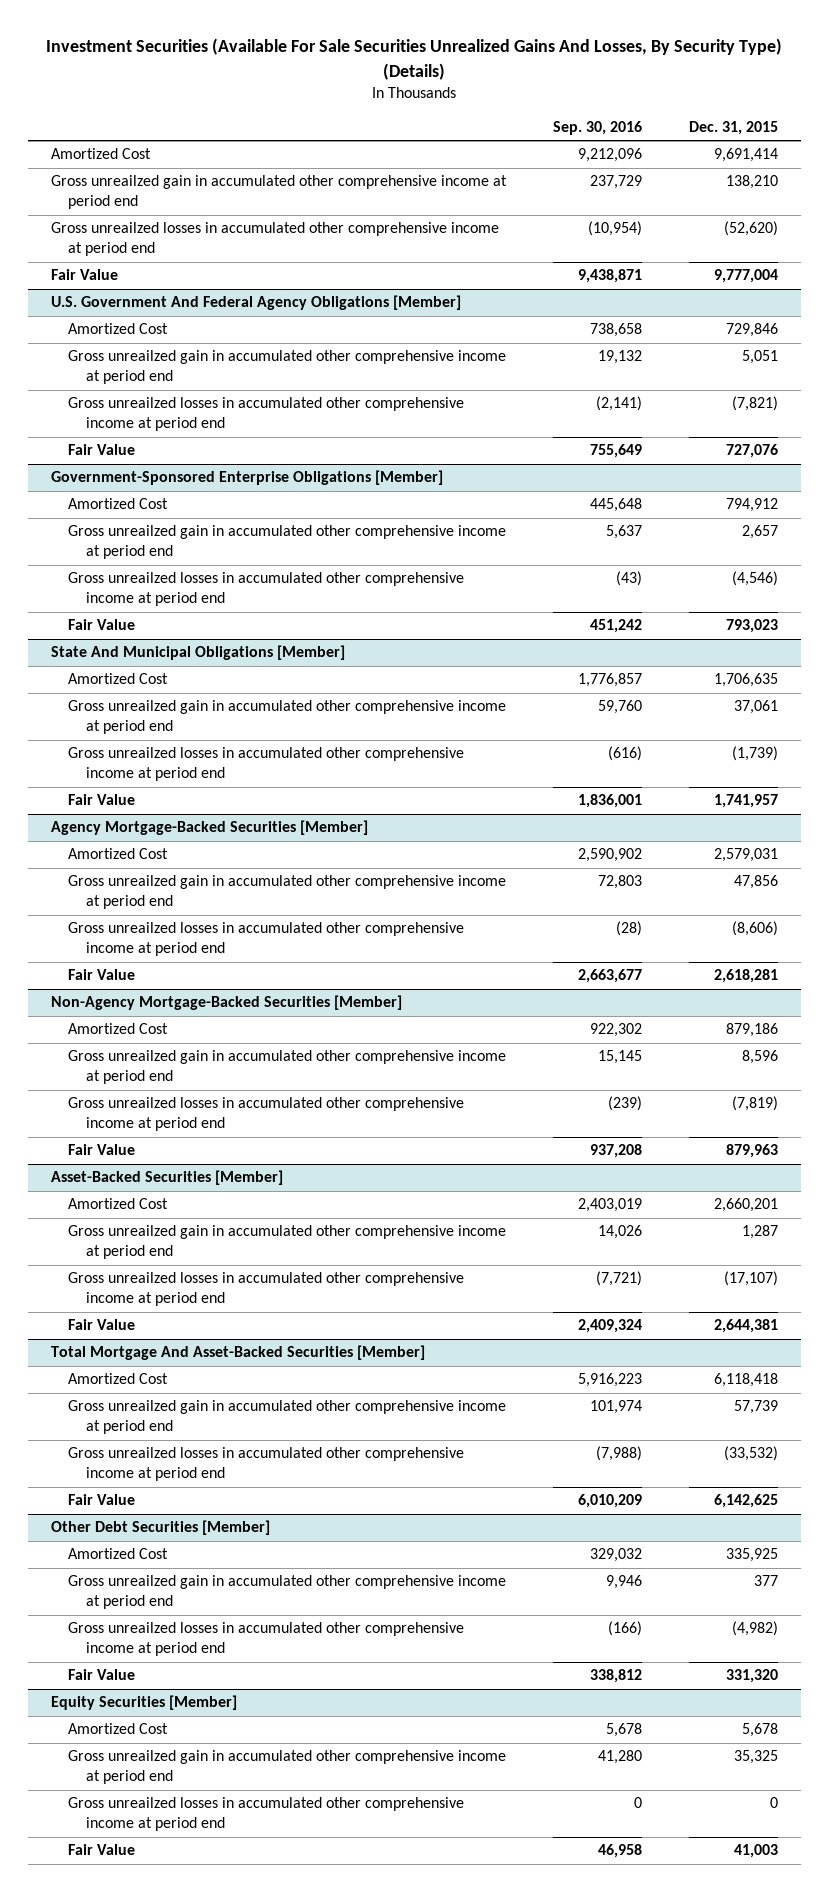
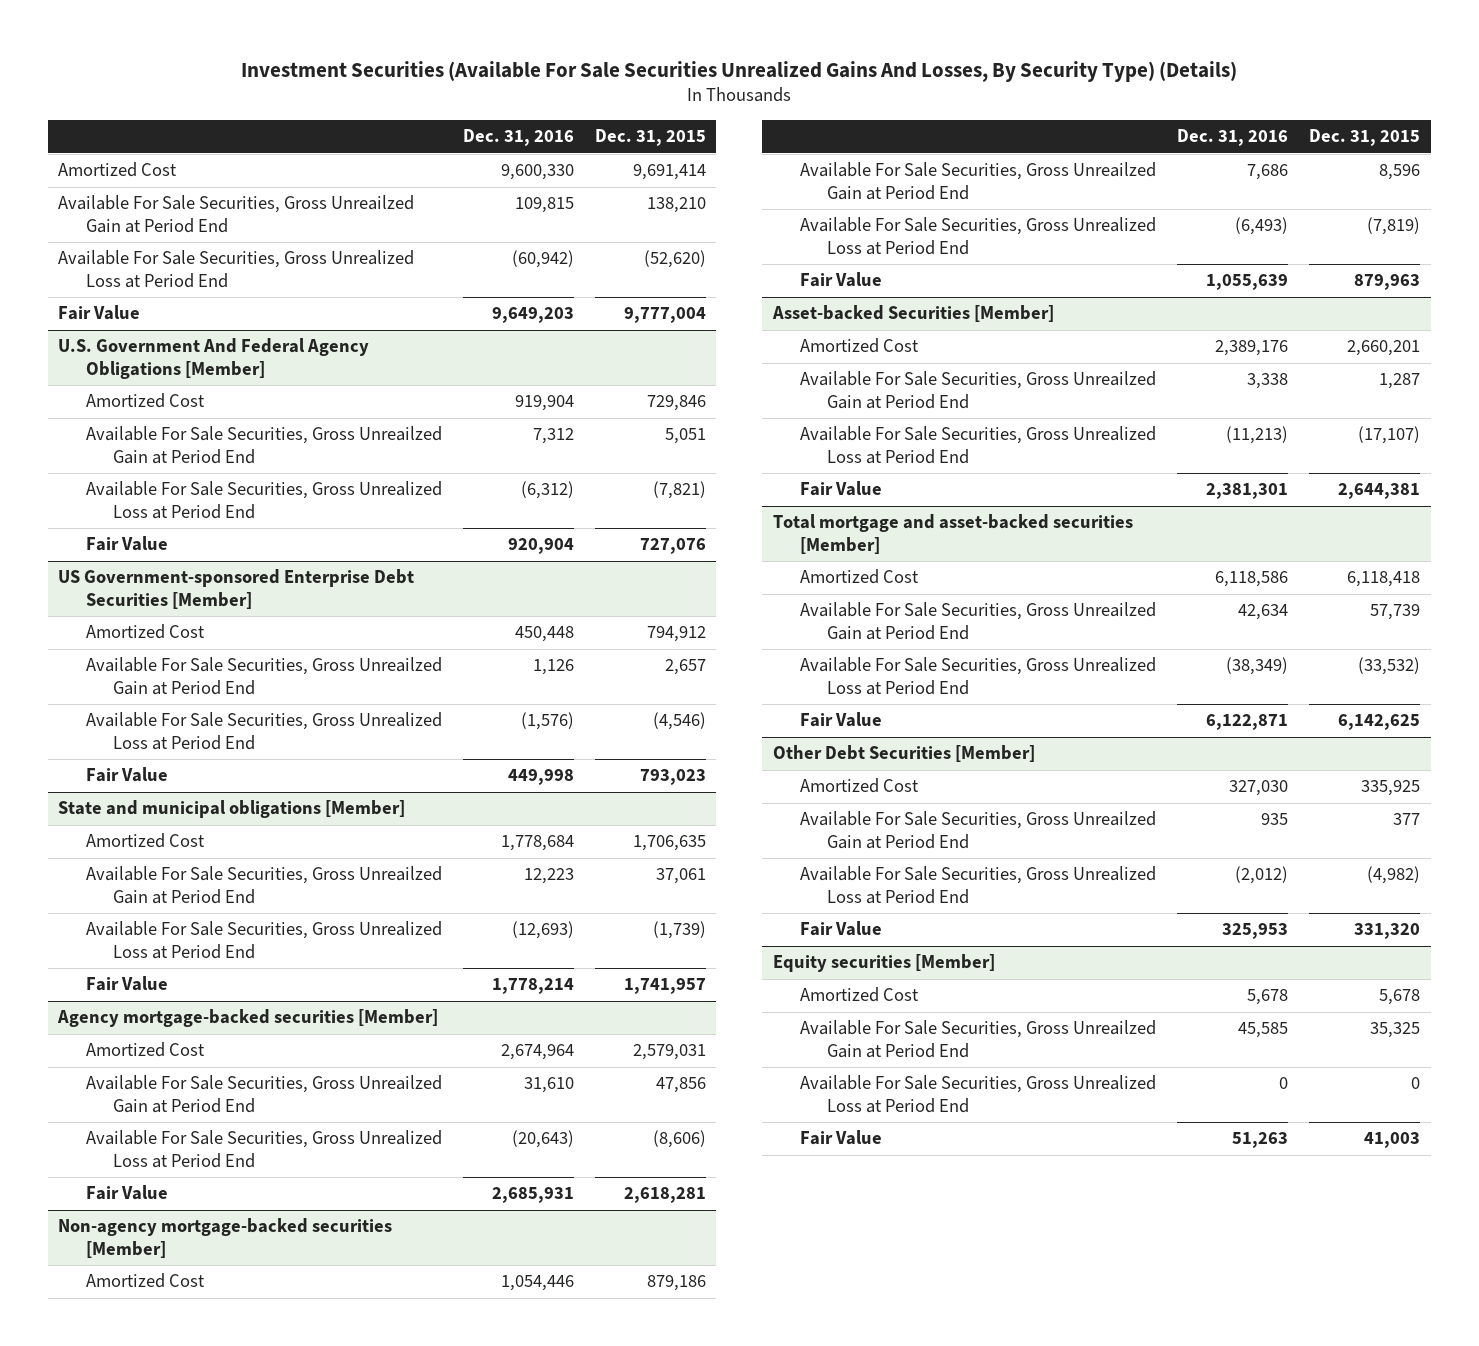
[553,120,643,135] Sep. 30, 2016 -> none
none -> [462,129,574,147] Dec. 31, 2016
[51,175,508,210] Gross unreailzed gain in accumulated other comprehensive income at period end -> [58,195,415,233] Available For Sale Securities, Gross Unreailzed Gain at Period End
[51,222,500,257] Gross unreailzed losses in accumulated other comprehensive income at period end -> [58,250,415,288] Available For Sale Securities, Gross Unrealized Loss at Period End
[68,350,507,385] Gross unreailzed gain in accumulated other comprehensive income at period end -> [85,426,442,464] Available For Sale Securities, Gross Unreailzed Gain at Period End
[68,397,465,432] Gross unreailzed losses in accumulated other comprehensive income at period end -> [85,481,442,519] Available For Sale Securities, Gross Unrealized Loss at Period End
[51,470,444,486] Government-Sponsored Enterprise Obligations [Member] -> [58,569,415,609] US Government-sponsored Enterprise Debt Securities [Member]
[68,525,507,560] Gross unreailzed gain in accumulated other comprehensive income at period end -> [85,657,442,695] Available For Sale Securities, Gross Unreailzed Gain at Period End
[68,572,465,607] Gross unreailzed losses in accumulated other comprehensive income at period end -> [85,712,442,750] Available For Sale Securities, Gross Unrealized Loss at Period End
[51,645,346,661] State And Municipal Obligations [Member] -> [58,800,406,819] State and municipal obligations [Member]
[68,700,507,735] Gross unreailzed gain in accumulated other comprehensive income at period end -> [85,866,442,904] Available For Sale Securities, Gross Unreailzed Gain at Period End
[68,747,465,782] Gross unreailzed losses in accumulated other comprehensive income at period end -> [85,921,442,959] Available For Sale Securities, Gross Unrealized Loss at Period End
[51,820,369,836] Agency Mortgage-Backed Securities [Member] -> [57,1009,439,1028] Agency mortgage-backed securities [Member]
[68,875,507,910] Gross unreailzed gain in accumulated other comprehensive income at period end -> [85,1075,442,1113] Available For Sale Securities, Gross Unreailzed Gain at Period End
[68,922,465,957] Gross unreailzed losses in accumulated other comprehensive income at period end -> [85,1130,442,1168] Available For Sale Securities, Gross Unrealized Loss at Period End
[51,995,403,1011] Non-Agency Mortgage-Backed Securities [Member] -> [58,1218,393,1258] Non-agency mortgage-backed securities [Member]
[68,1050,507,1085] Gross unreailzed gain in accumulated other comprehensive income at period end -> [800,162,1157,200] Available For Sale Securities, Gross Unreailzed Gain at Period End
[68,1097,465,1132] Gross unreailzed losses in accumulated other comprehensive income at period end -> [800,217,1157,255] Available For Sale Securities, Gross Unrealized Loss at Period End
[51,1170,284,1186] Asset-Backed Securities [Member] -> [772,305,1055,323] Asset-backed Securities [Member]
[68,1225,507,1260] Gross unreailzed gain in accumulated other comprehensive income at period end -> [800,371,1157,409] Available For Sale Securities, Gross Unreailzed Gain at Period End
[68,1272,465,1307] Gross unreailzed losses in accumulated other comprehensive income at period end -> [800,426,1157,464] Available For Sale Securities, Gross Unrealized Loss at Period End
[51,1345,426,1361] Total Mortgage And Asset-Backed Securities [Member] -> [773,514,1134,554] Total mortgage and asset-backed securities [Member]
[68,1400,507,1435] Gross unreailzed gain in accumulated other comprehensive income at period end -> [800,602,1157,640] Available For Sale Securities, Gross Unreailzed Gain at Period End
[68,1447,465,1482] Gross unreailzed losses in accumulated other comprehensive income at period end -> [800,657,1157,695] Available For Sale Securities, Gross Unrealized Loss at Period End
[68,1575,507,1610] Gross unreailzed gain in accumulated other comprehensive income at period end -> [800,811,1157,849] Available For Sale Securities, Gross Unreailzed Gain at Period End
[68,1622,465,1657] Gross unreailzed losses in accumulated other comprehensive income at period end -> [800,866,1157,904] Available For Sale Securities, Gross Unrealized Loss at Period End
[51,1695,238,1711] Equity Securities [Member] -> [773,954,996,973] Equity securities [Member]
[68,1750,507,1785] Gross unreailzed gain in accumulated other comprehensive income at period end -> [800,1020,1157,1058] Available For Sale Securities, Gross Unreailzed Gain at Period End
[68,1797,465,1832] Gross unreailzed losses in accumulated other comprehensive income at period end -> [800,1075,1157,1113] Available For Sale Securities, Gross Unrealized Loss at Period End

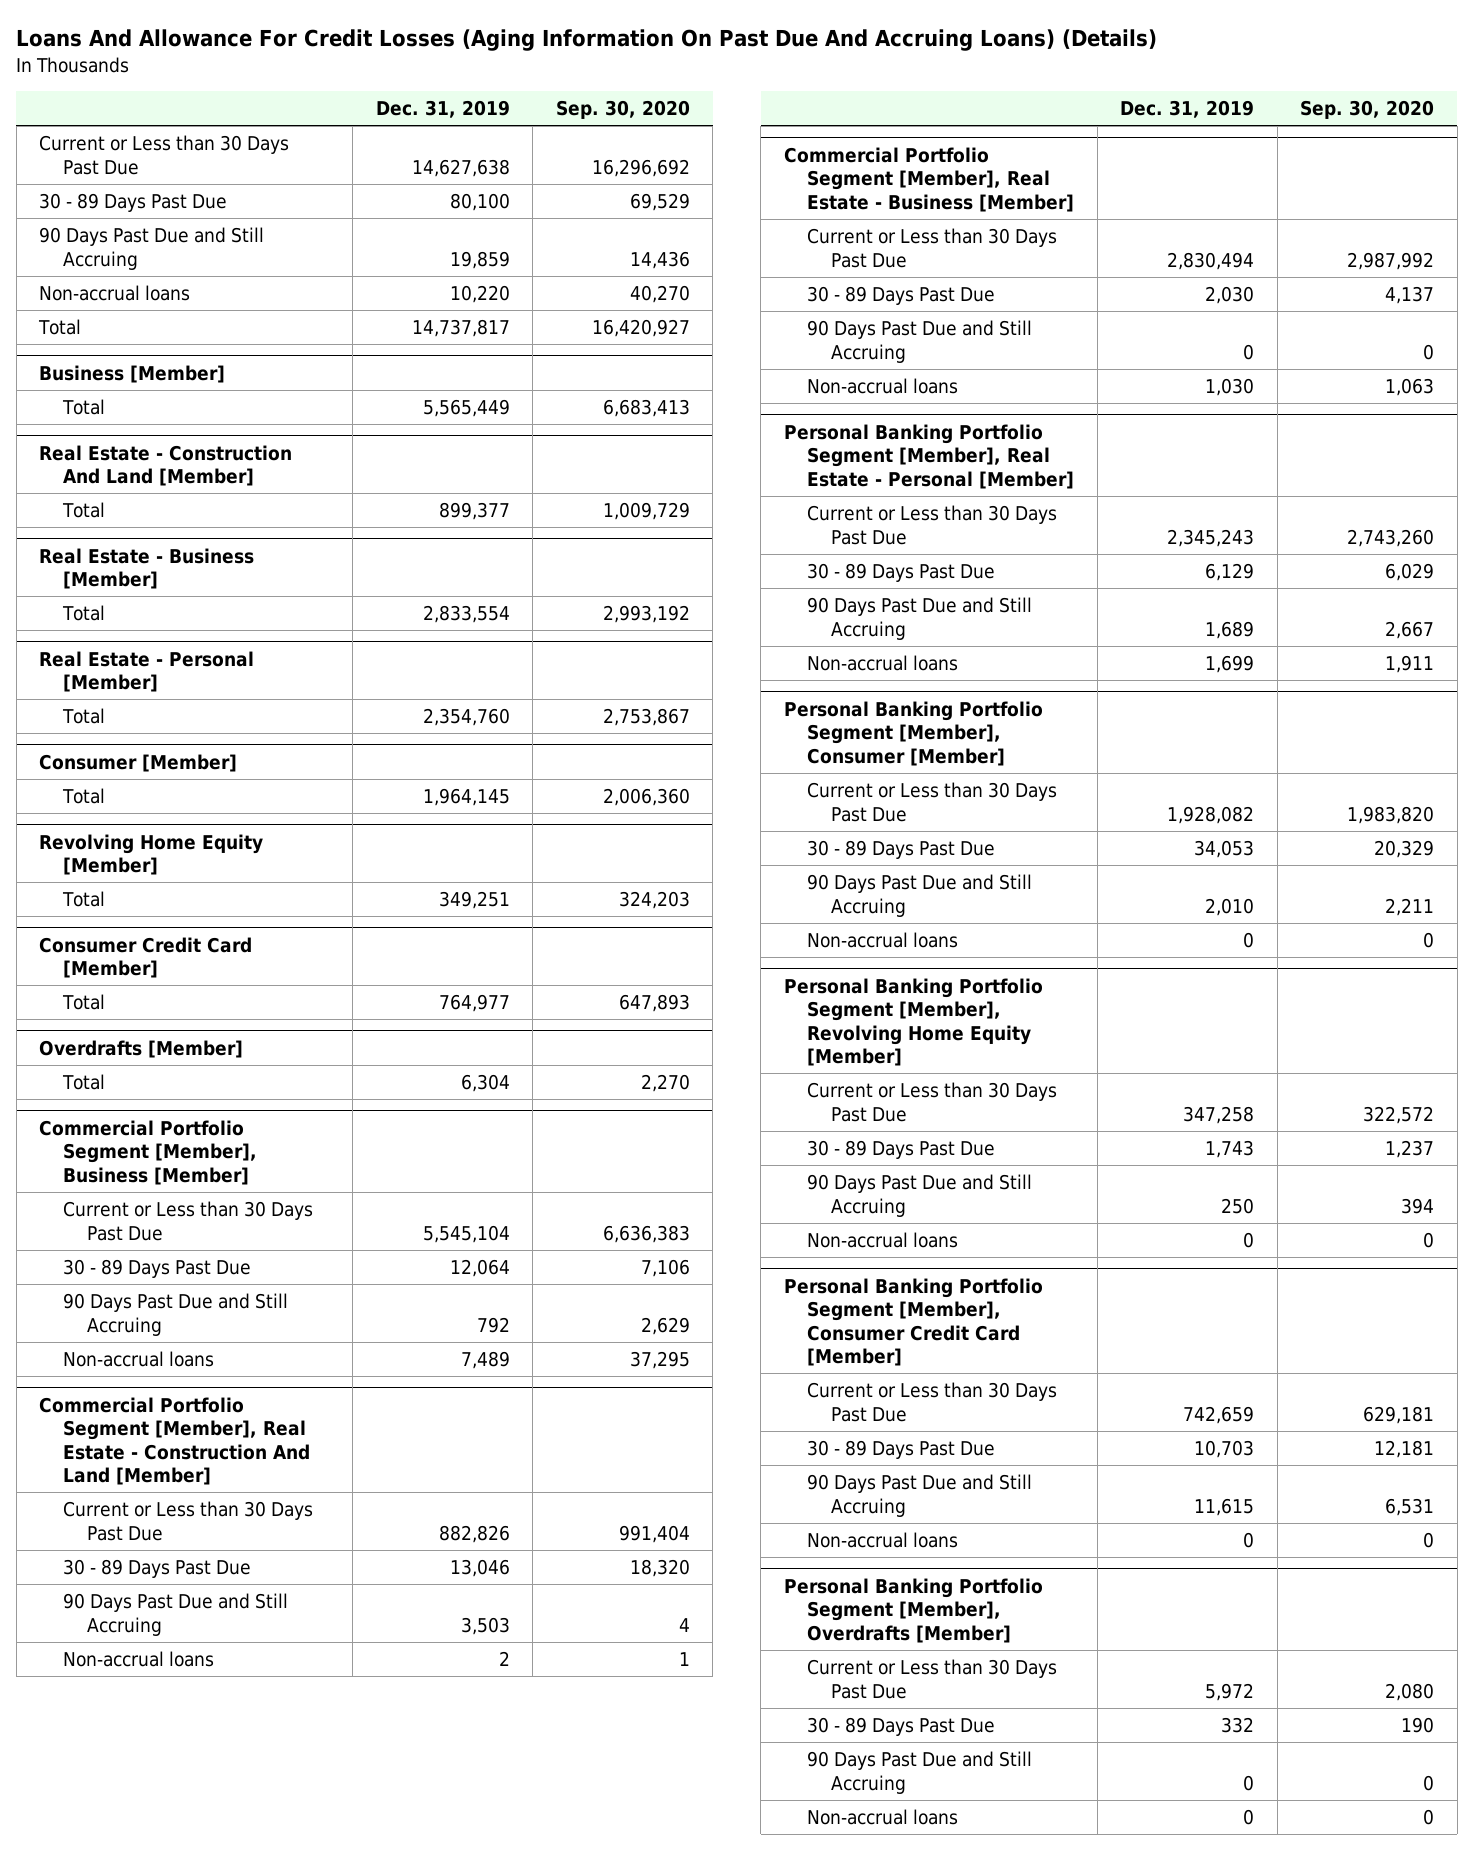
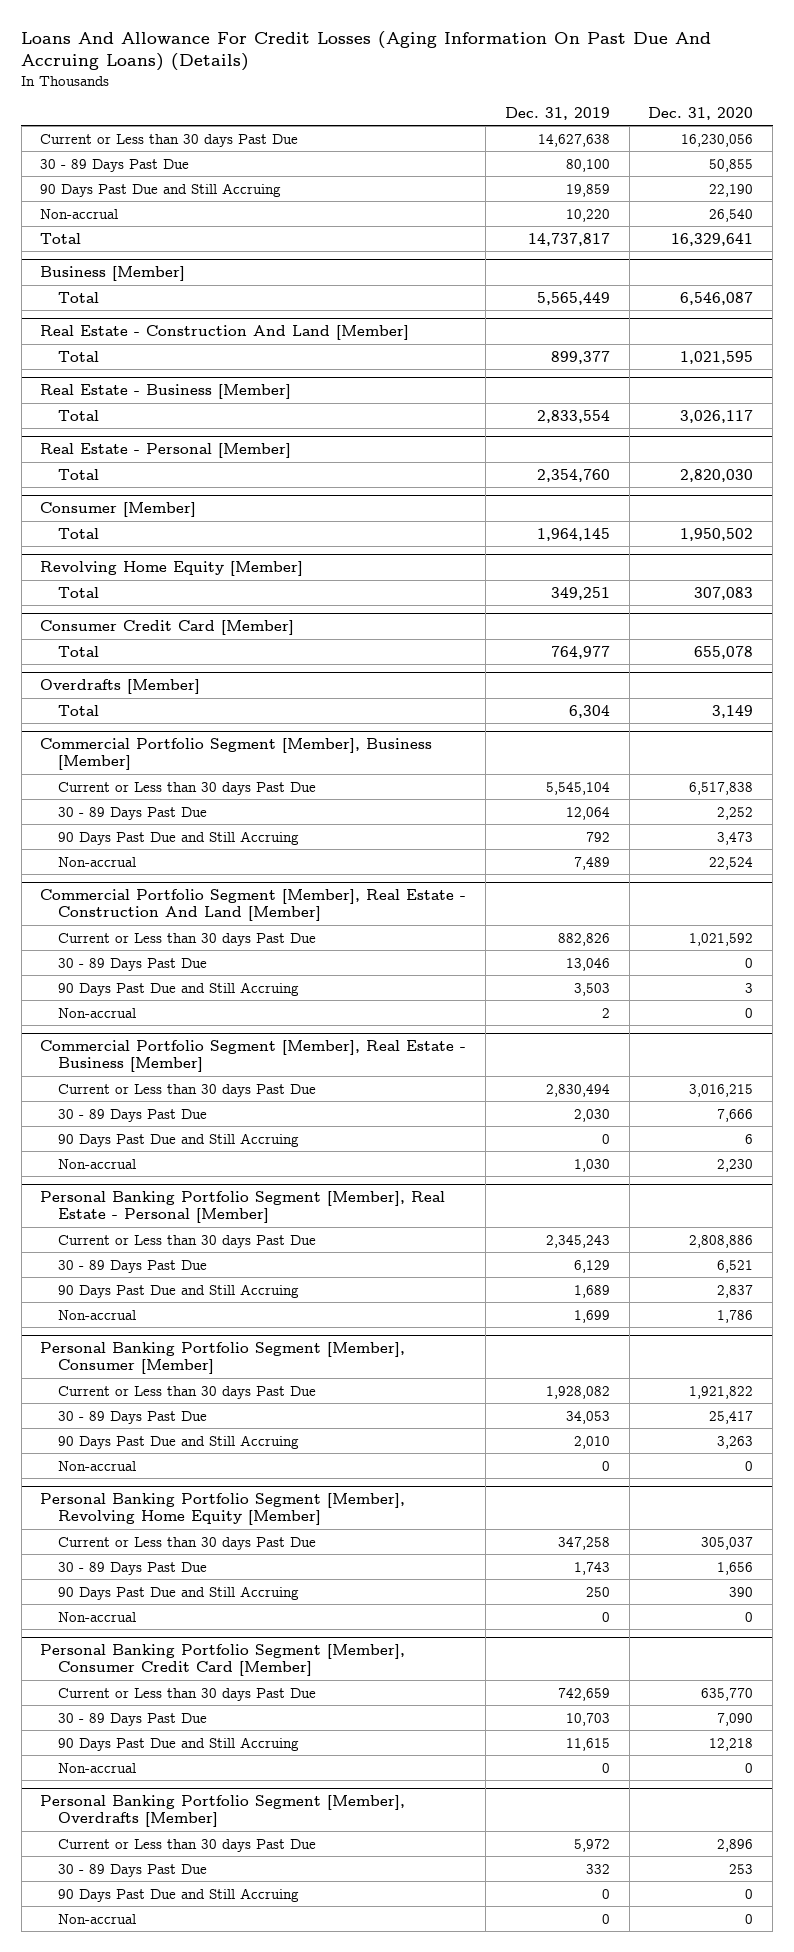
[555,100,690,120] Sep. 30, 2020 -> none
none -> [648,106,754,120] Dec. 31, 2020
[39,135,290,175] Current or Less than 30 Days Past Due -> [40,133,299,147] Current or Less than 30 days Past Due
[39,285,191,302] Non-accrual loans -> [40,208,119,219] Non-accrual
[62,1201,313,1241] Current or Less than 30 Days Past Due -> [57,781,316,795] Current or Less than 30 days Past Due
[62,1351,214,1368] Non-accrual loans -> [57,856,136,867] Non-accrual
[62,1501,313,1541] Current or Less than 30 Days Past Due -> [57,932,316,946] Current or Less than 30 days Past Due
[62,1651,214,1668] Non-accrual loans -> [57,1007,136,1018] Non-accrual
[807,228,1058,268] Current or Less than 30 Days Past Due -> [57,1083,316,1097] Current or Less than 30 days Past Due
[807,378,959,395] Non-accrual loans -> [57,1158,136,1169] Non-accrual
[807,505,1058,545] Current or Less than 30 Days Past Due -> [57,1234,316,1248] Current or Less than 30 days Past Due
[807,655,959,672] Non-accrual loans -> [57,1309,136,1320] Non-accrual
[807,782,1058,822] Current or Less than 30 Days Past Due -> [57,1385,316,1399] Current or Less than 30 days Past Due
[807,932,959,949] Non-accrual loans -> [57,1460,136,1471] Non-accrual
[807,1082,1058,1122] Current or Less than 30 Days Past Due -> [57,1536,316,1550] Current or Less than 30 days Past Due
[807,1232,959,1249] Non-accrual loans -> [57,1611,136,1622] Non-accrual
[807,1382,1058,1422] Current or Less than 30 Days Past Due -> [57,1687,316,1701] Current or Less than 30 days Past Due
[807,1532,959,1549] Non-accrual loans -> [57,1762,136,1773] Non-accrual
[807,1659,1058,1699] Current or Less than 30 Days Past Due -> [57,1838,316,1852] Current or Less than 30 days Past Due
[807,1809,959,1826] Non-accrual loans -> [57,1913,136,1924] Non-accrual

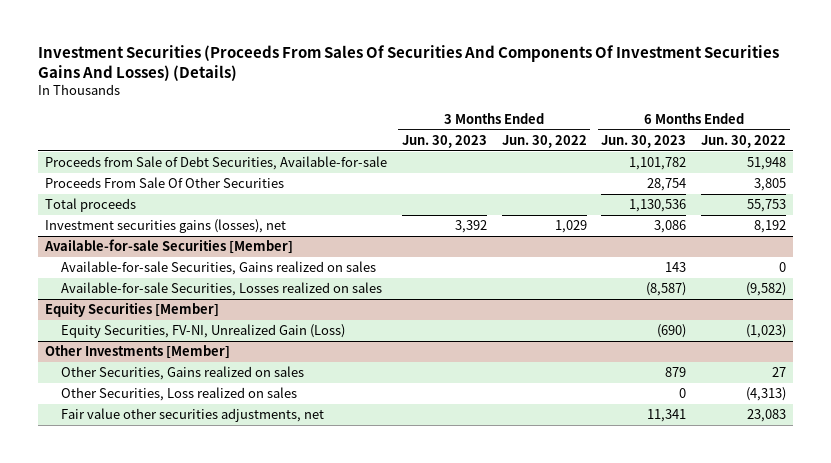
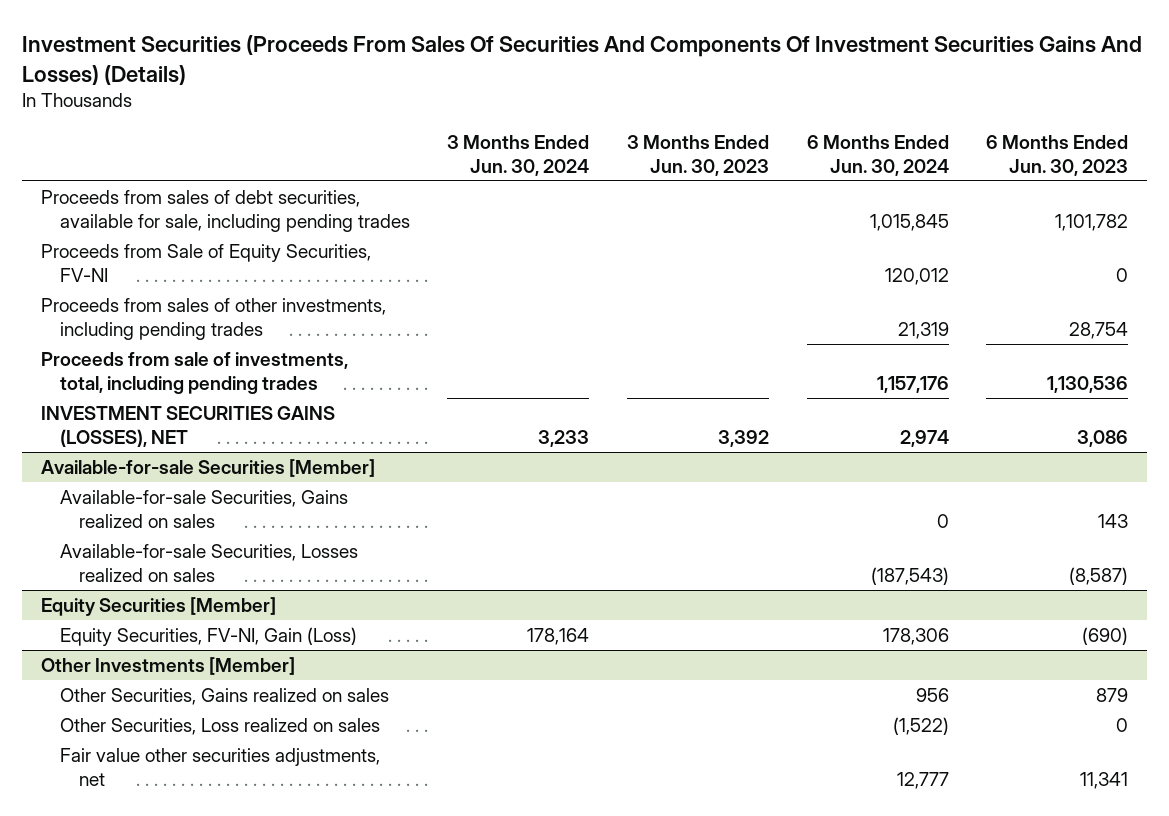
[501,134,587,148] Jun. 30, 2022 -> none
[700,134,786,148] Jun. 30, 2022 -> none
none -> [447,134,590,176] 3 Months Ended Jun. 30, 2024
none -> [806,134,949,176] 6 Months Ended Jun. 30, 2024
[45,156,388,171] Proceeds from Sale of Debt Securities, Available-for-sale -> [40,190,410,233] Proceeds from sales of debt securities, available for sale, including pending trades
none -> [40,244,371,283] Proceeds from Sale of Equity Securities, FV-NI
[45,177,285,189] Proceeds From Sale Of Other Securities -> [40,298,386,341] Proceeds from sales of other investments, including pending trades
[45,198,137,213] Total proceeds -> [40,352,348,395] Proceeds from sale of investments, total, including pending trades
[45,219,287,234] Investment securities gains (losses), net -> [40,406,335,448] INVESTMENT SECURITIES GAINS (LOSSES), NET
[60,324,345,339] Equity Securities, FV-NI, Unrealized Gain (Loss) -> [59,627,357,647] Equity Securities, FV-NI, Gain (Loss)

